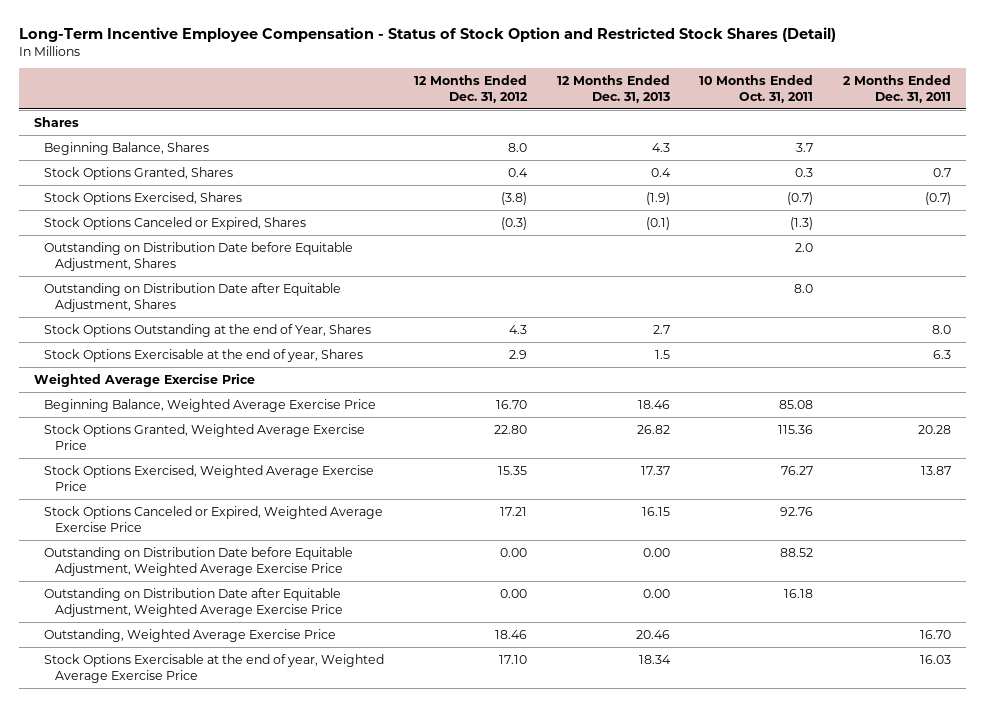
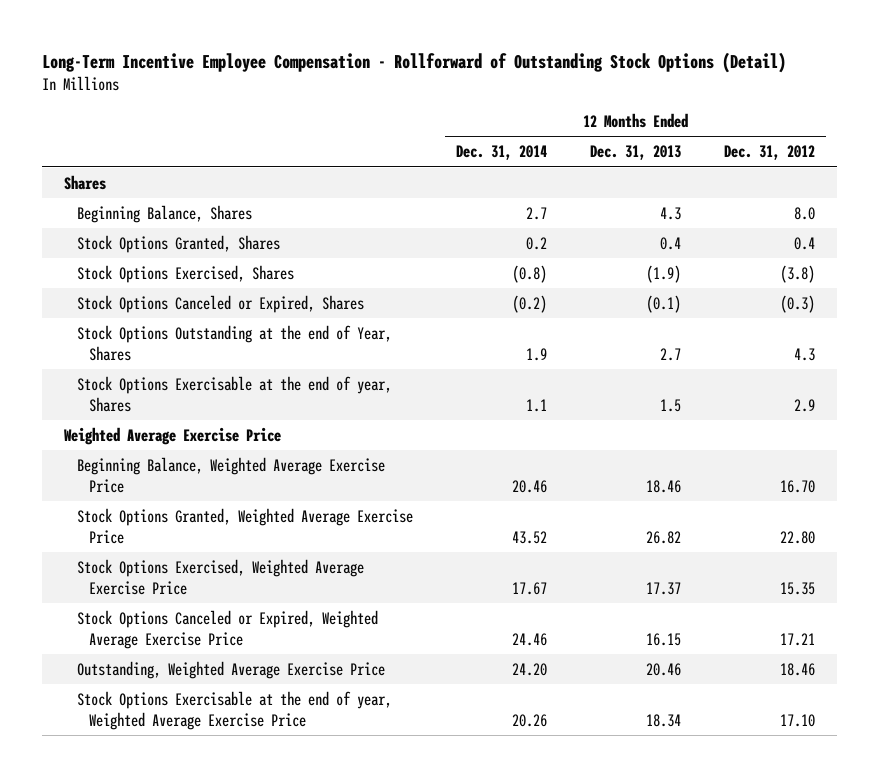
[19,26,837,42] Long-Term Incentive Employee Compensation - Status of Stock Option and Restricted Stock Shares (Detail) -> [42,51,787,73] Long-Term Incentive Employee Compensation - Rollforward of Outstanding Stock Options (Detail)
[699,74,814,103] 10 Months Ended Oct. 31, 2011 -> none
[843,74,952,103] 2 Months Ended Dec. 31, 2011 -> none
none -> [455,145,547,161] Dec. 31, 2014
[44,241,354,271] Outstanding on Distribution Date before Equitable Adjustment, Shares -> none
[44,282,342,312] Outstanding on Distribution Date after Equitable Adjustment, Shares -> none
[44,546,354,576] Outstanding on Distribution Date before Equitable Adjustment, Weighted Average Exercise Price -> none
[44,587,343,617] Outstanding on Distribution Date after Equitable Adjustment, Weighted Average Exercise Price -> none

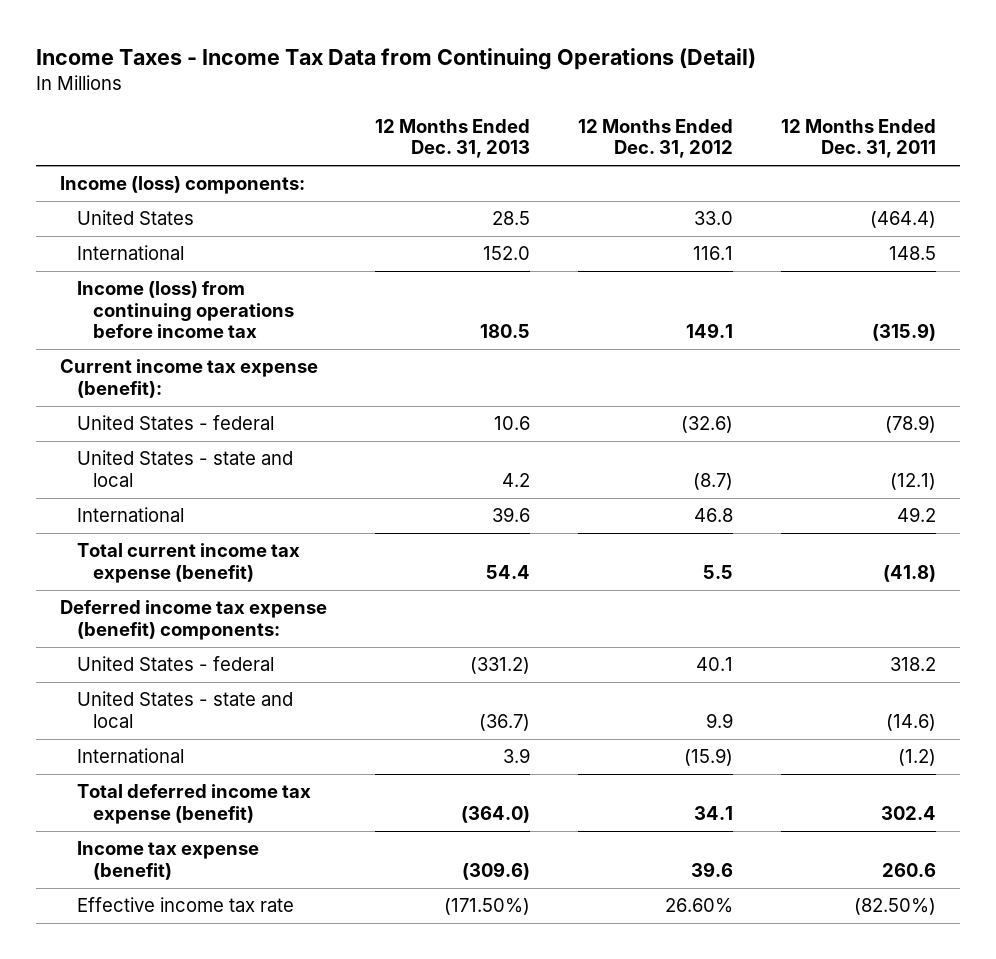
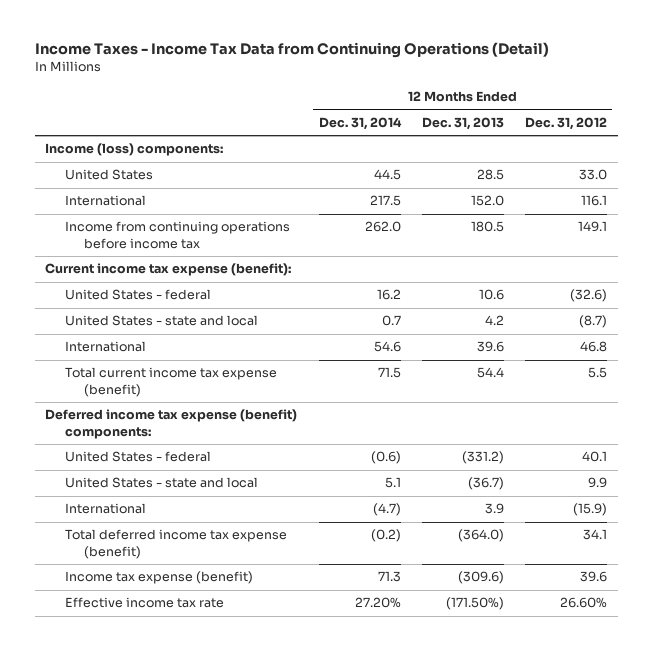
[780,118,936,159] 12 Months Ended Dec. 31, 2011 -> none
none -> [318,116,402,130] Dec. 31, 2014
[76,281,295,339] Income (loss) from continuing operations before income tax -> [64,221,290,249] Income from continuing operations before income tax

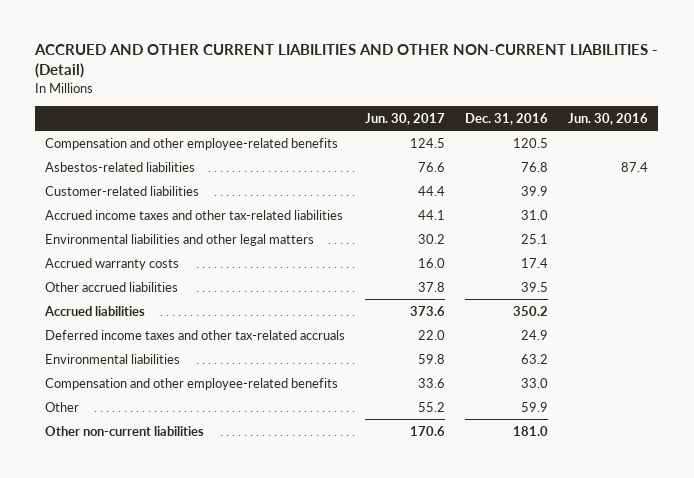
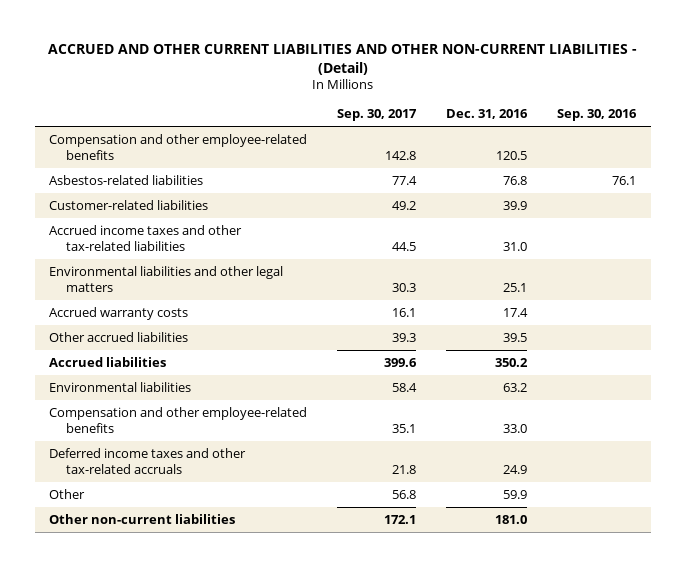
[365,112,446,125] Jun. 30, 2017 -> none
[568,112,649,125] Jun. 30, 2016 -> none
none -> [337,109,418,122] Sep. 30, 2017
none -> [556,109,637,122] Sep. 30, 2016
[45,329,346,340] Deferred income taxes and other tax-related accruals -> [49,447,247,474] Deferred income taxes and other tax-related accruals

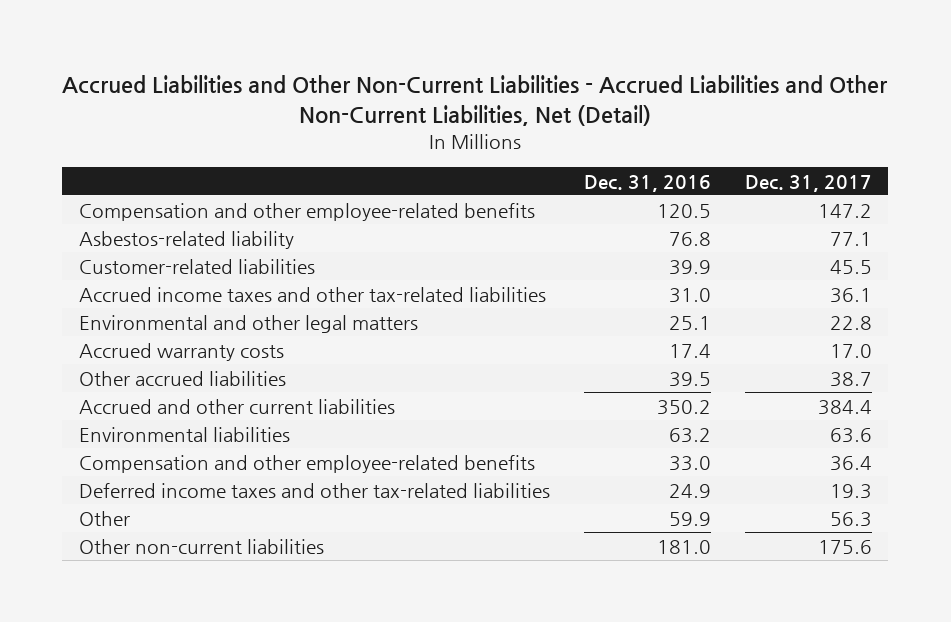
[47,43,637,75] ACCRUED AND OTHER CURRENT LIABILITIES AND OTHER NON-CURRENT LIABILITIES - (Detail) -> [62,75,889,127] Accrued Liabilities and Other Non-Current Liabilities - Accrued Liabilities and Other Non-Current Liabilities, Net (Detail)
[337,109,418,122] Sep. 30, 2017 -> none
[556,109,637,122] Sep. 30, 2016 -> none
none -> [744,174,872,192] Dec. 31, 2017
[49,174,204,185] Asbestos-related liabilities -> [79,230,295,249] Asbestos-related liability
[49,265,284,292] Environmental liabilities and other legal matters -> [79,314,419,333] Environmental and other legal matters
[49,356,167,367] Accrued liabilities -> [79,398,396,414] Accrued and other current liabilities
[49,447,247,474] Deferred income taxes and other tax-related accruals -> [79,482,551,498] Deferred income taxes and other tax-related liabilities

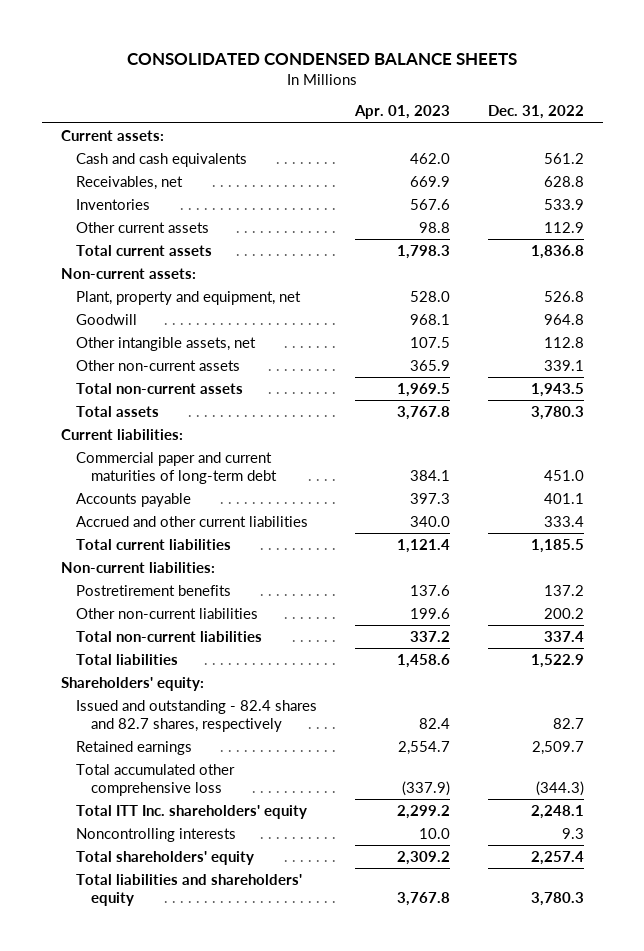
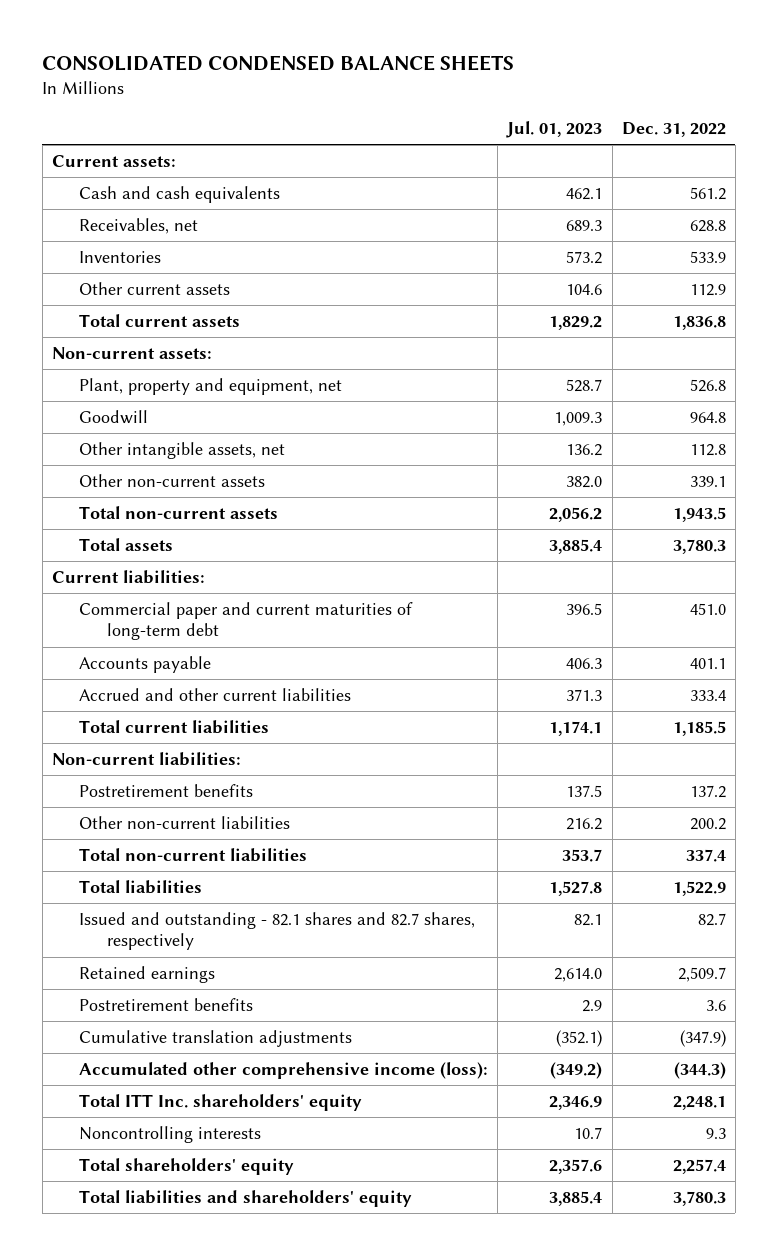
[353,105,450,120] Apr. 01, 2023 -> none
none -> [506,121,603,139] Jul. 01, 2023
[60,676,204,691] Shareholders' equity: -> none
[75,699,317,733] Issued and outstanding - 82.4 shares and 82.7 shares, respectively -> [79,911,476,951] Issued and outstanding - 82.1 shares and 82.7 shares, respectively
none -> [79,997,254,1011] Postretirement benefits
none -> [79,1029,353,1047] Cumulative translation adjustments
[75,763,235,797] Total accumulated other comprehensive loss -> [79,1061,489,1079] Accumulated other comprehensive income (loss):

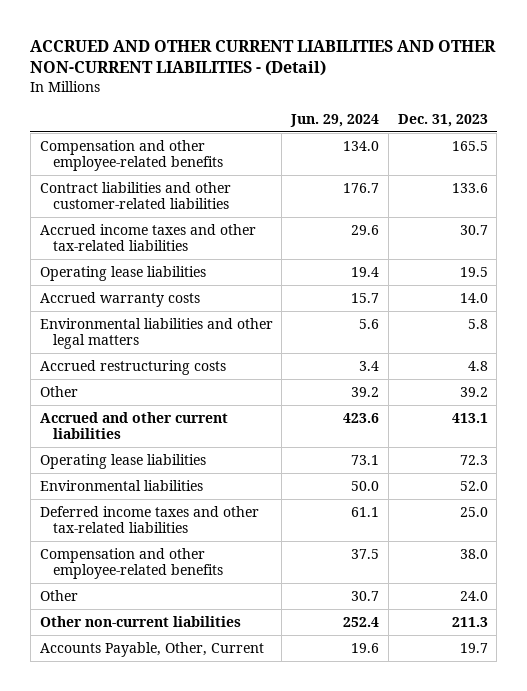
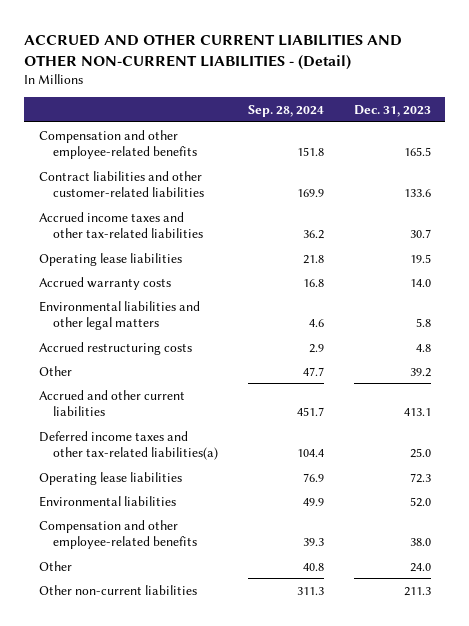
[290,113,380,127] Jun. 29, 2024 -> none
none -> [247,105,324,118] Sep. 28, 2024
none -> [38,430,219,460] Deferred income taxes and other tax-related liabilities(a)
[39,505,259,534] Deferred income taxes and other tax-related liabilities -> none
[39,641,264,657] Accounts Payable, Other, Current -> none

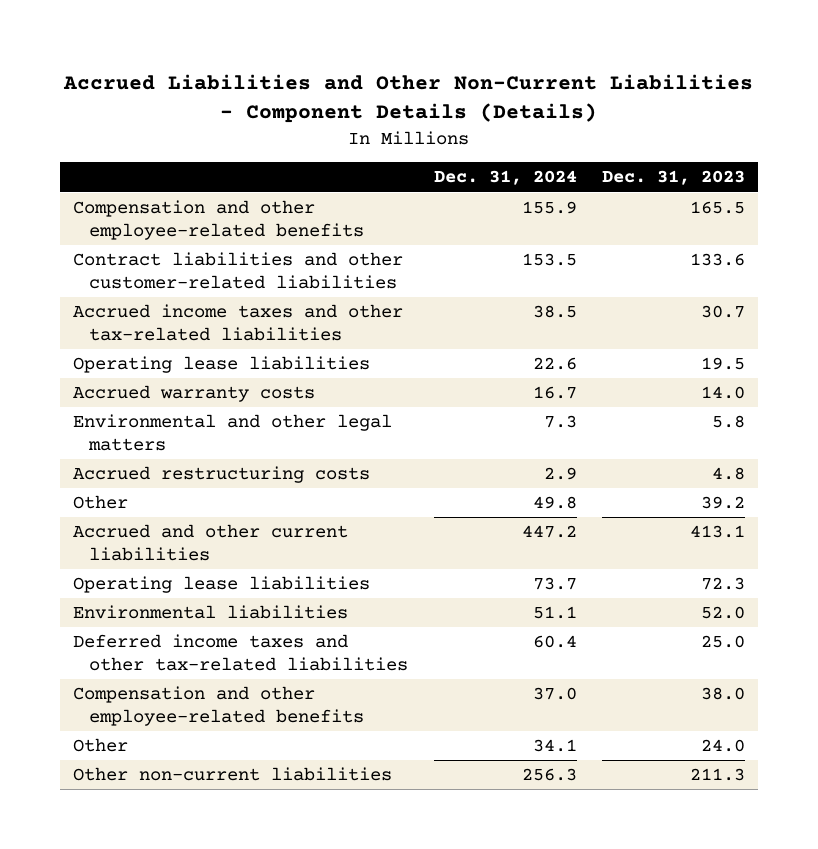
[23,33,402,70] ACCRUED AND OTHER CURRENT LIABILITIES AND OTHER NON-CURRENT LIABILITIES - (Detail) -> [62,74,753,124] Accrued Liabilities and Other Non-Current Liabilities - Component Details (Details)
[247,105,324,118] Sep. 28, 2024 -> none
none -> [433,170,577,186] Dec. 31, 2024
[38,300,200,330] Environmental liabilities and other legal matters -> [72,414,392,451] Environmental and other legal matters
[38,430,219,460] Deferred income taxes and other tax-related liabilities(a) -> none
none -> [72,634,408,671] Deferred income taxes and other tax-related liabilities

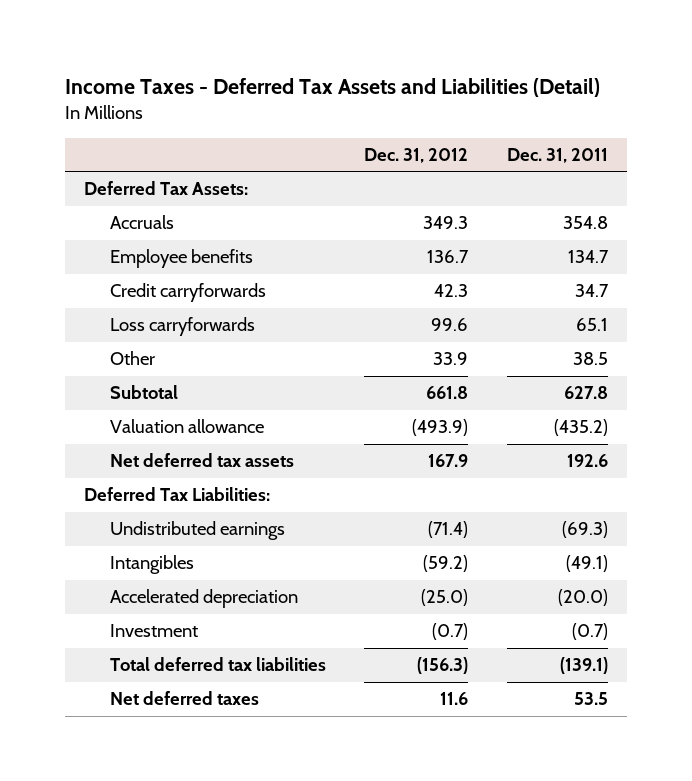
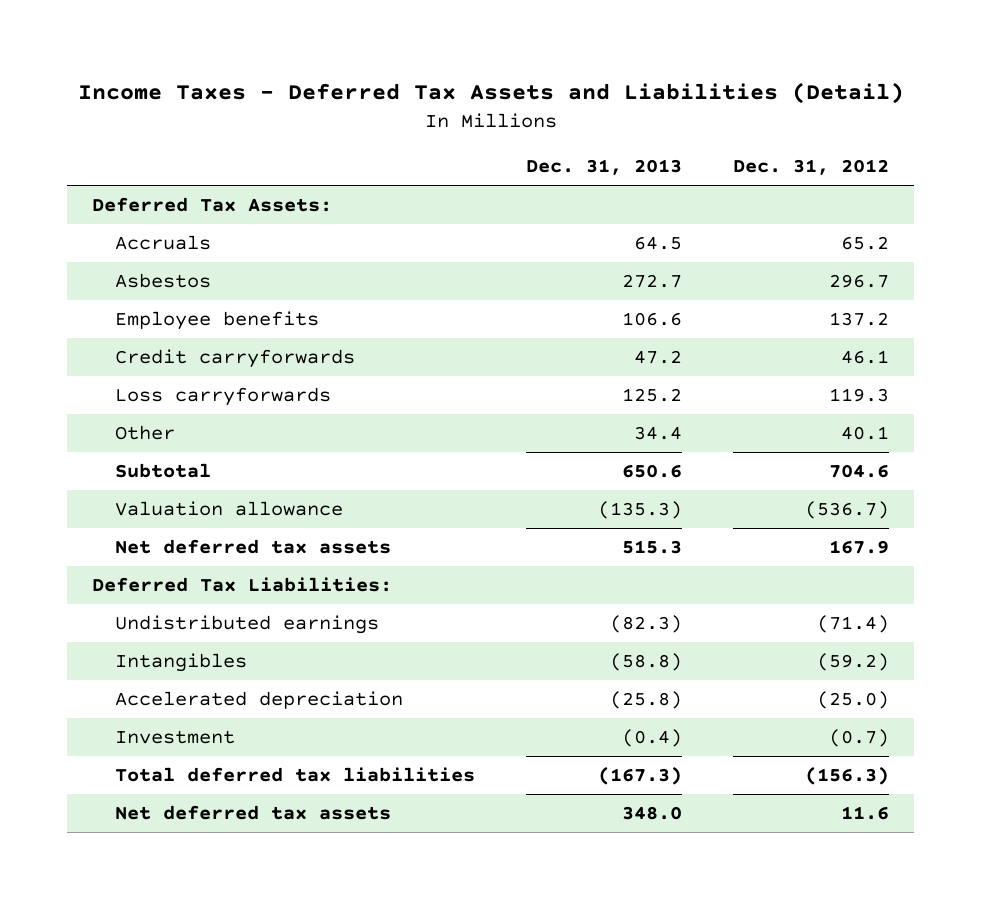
[506,148,608,164] Dec. 31, 2011 -> none
none -> [525,159,682,176] Dec. 31, 2013
[423,216,469,230] 349.3 -> [840,236,889,251] 65.2
none -> [114,273,211,289] Asbestos
[427,250,470,264] 136.7 -> [828,312,889,327] 137.2
[434,284,469,298] 42.3 -> [840,350,889,365] 46.1
[431,318,469,332] 99.6 -> [828,388,889,403] 119.3
[433,352,469,366] 33.9 -> [840,426,889,441] 40.1
[426,386,469,400] 661.8 -> [828,464,889,479] 704.6
[412,419,469,437] (493.9) -> [804,501,889,520] (536.7)
[109,691,259,706] Net deferred taxes -> [114,805,391,821] Net deferred tax assets

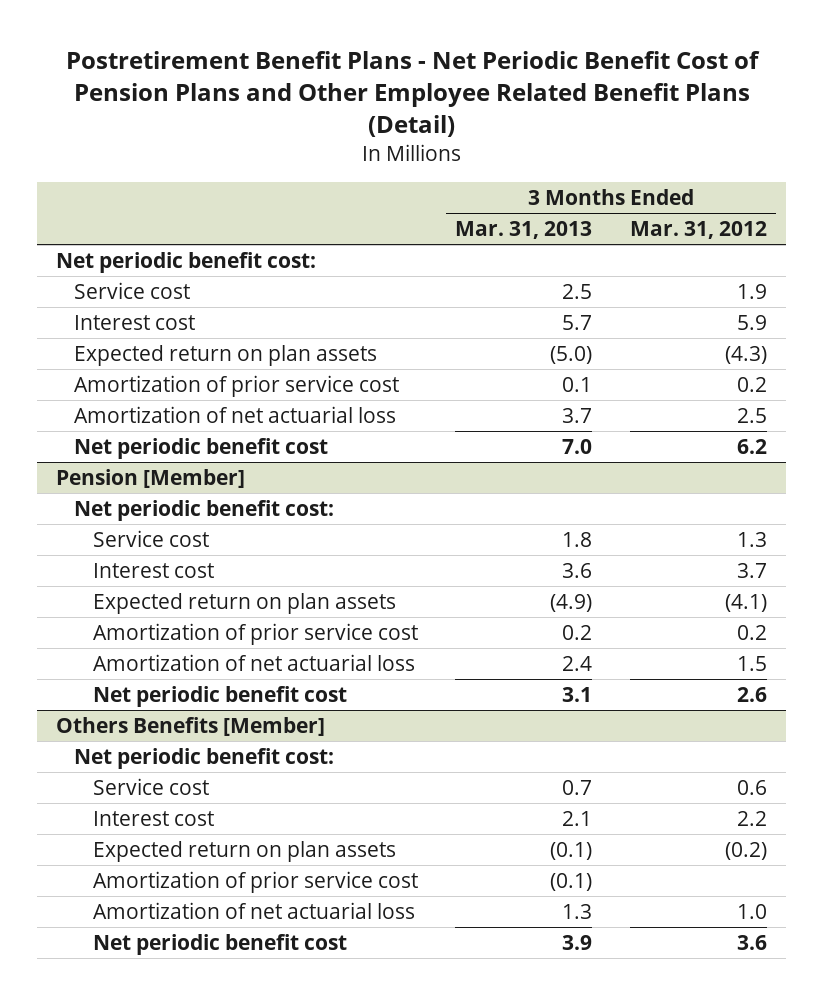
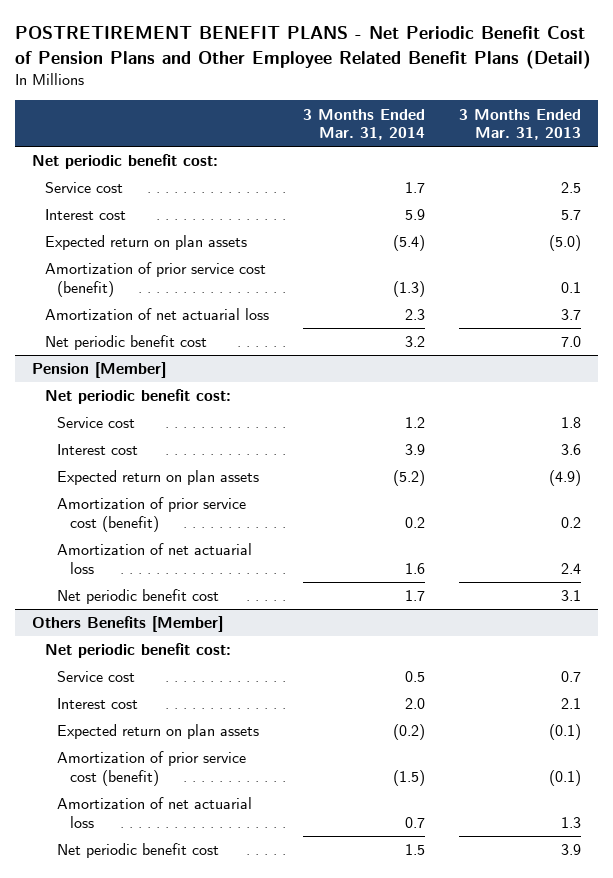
[65,51,760,138] Postretirement Benefit Plans - Net Periodic Benefit Cost of Pension Plans and Other Employee Related Benefit Plans (Detail) -> [15,26,592,69] POSTRETIREMENT BENEFIT PLANS - Net Periodic Benefit Cost of Pension Plans and Other Employee Related Benefit Plans (Detail)
[629,221,767,240] Mar. 31, 2012 -> none
none -> [302,108,425,141] 3 Months Ended Mar. 31, 2014
[74,374,400,397] Amortization of prior service cost -> [44,262,266,297] Amortization of prior service cost (benefit)
[92,622,418,645] Amortization of prior service cost -> [57,497,247,532] Amortization of prior service cost (benefit)
[92,870,418,893] Amortization of prior service cost -> [57,751,247,786] Amortization of prior service cost (benefit)

